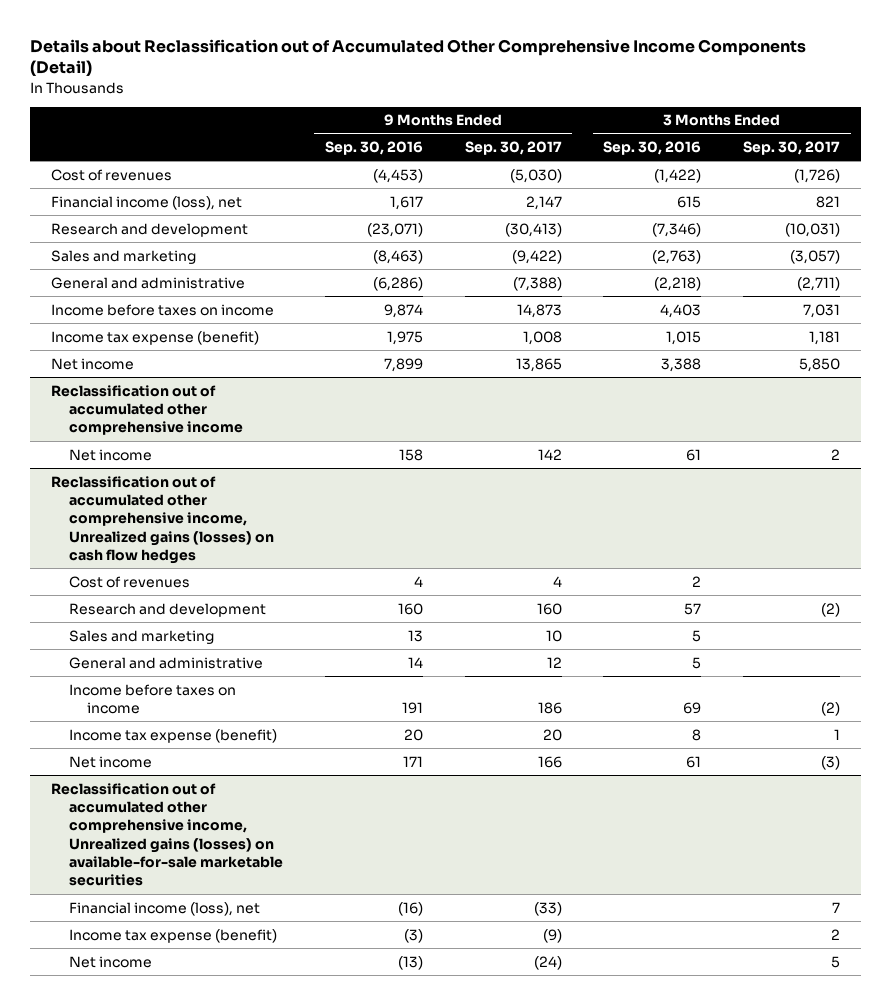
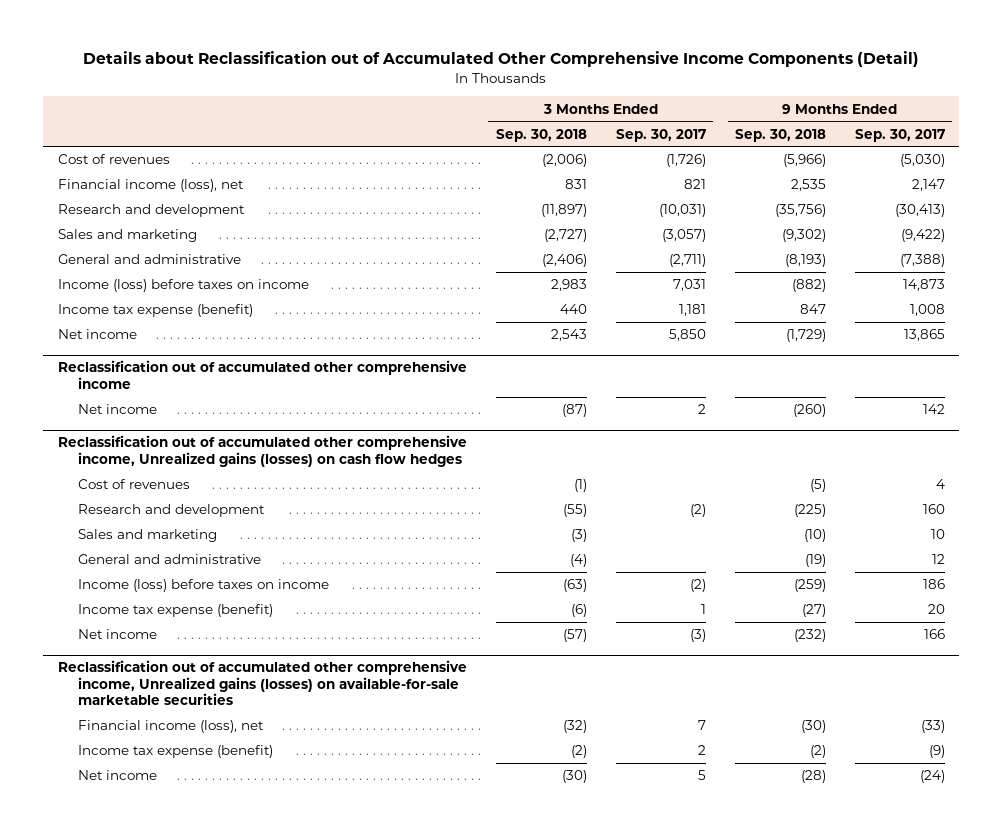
[324,141,423,156] Sep. 30, 2016 -> none
[603,141,702,156] Sep. 30, 2016 -> none
none -> [495,128,587,142] Sep. 30, 2018
none -> [734,128,826,142] Sep. 30, 2018
[50,303,274,316] Income before taxes on income -> [57,279,309,293] Income (loss) before taxes on income
[68,683,236,714] Income before taxes on income -> [77,579,329,593] Income (loss) before taxes on income

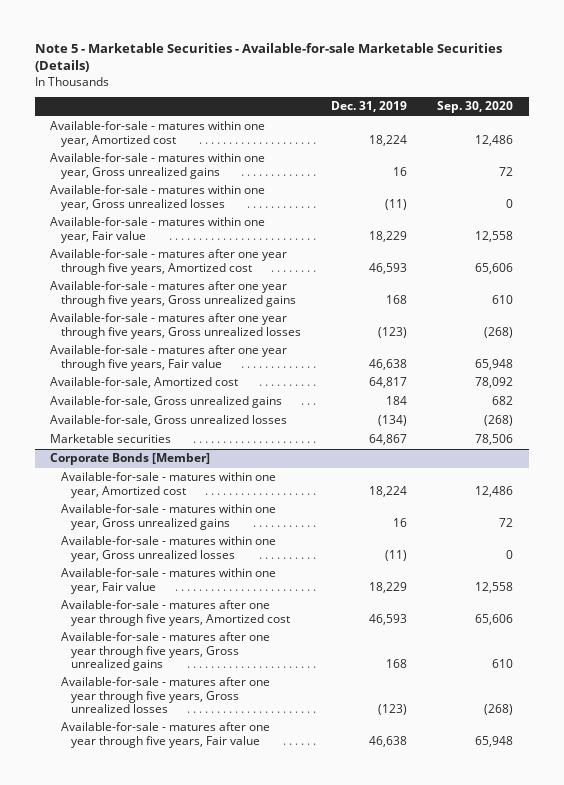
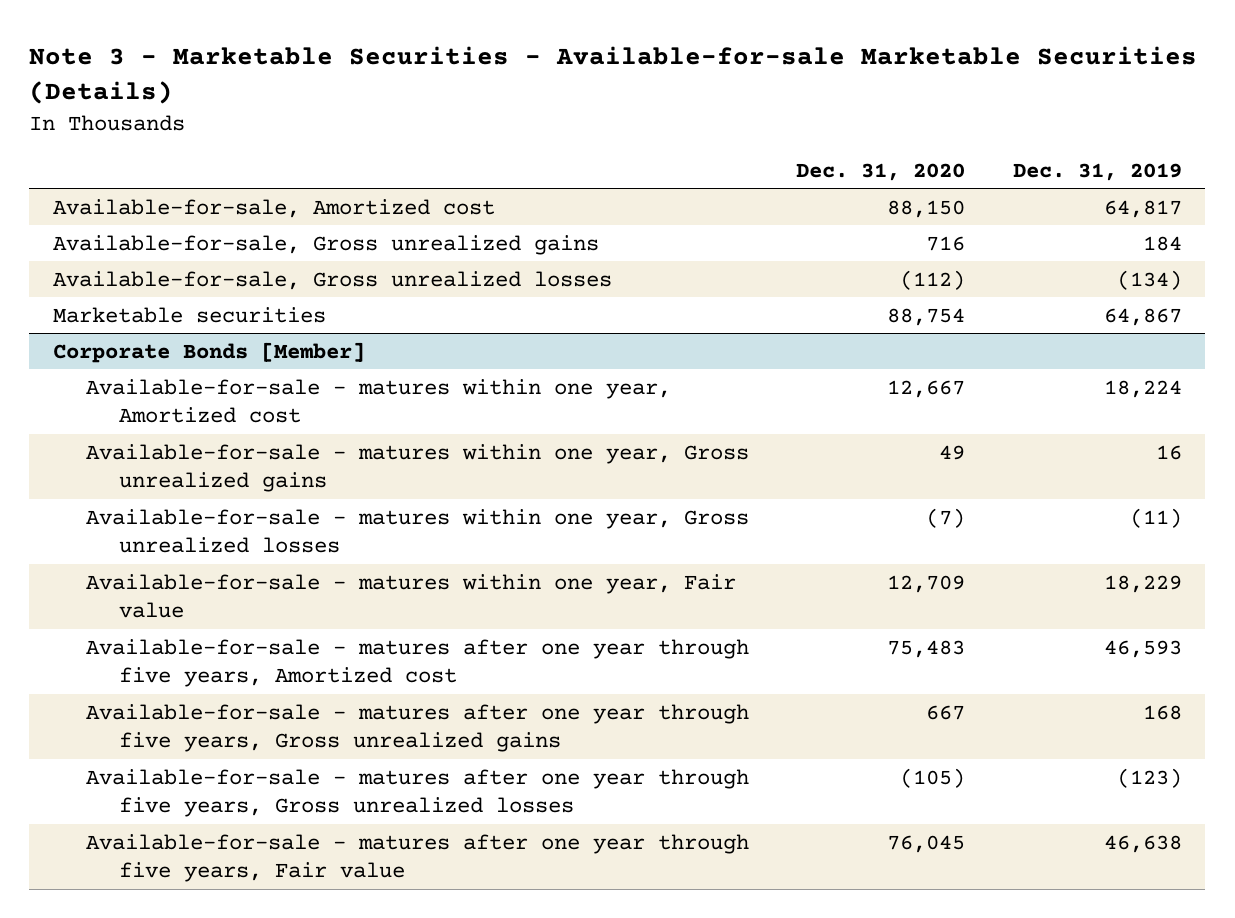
[35,42,503,73] Note 5 - Marketable Securities - Available-for-sale Marketable Securities (Details) -> [29,46,1198,105] Note 3 - Marketable Securities - Available-for-sale Marketable Securities (Details)
[437,101,514,114] Sep. 30, 2020 -> none
none -> [796,162,966,181] Dec. 31, 2020
[50,121,266,147] Available-for-sale - matures within one year, Amortized cost -> none
[50,153,266,179] Available-for-sale - matures within one year, Gross unrealized gains -> none
[50,185,266,211] Available-for-sale - matures within one year, Gross unrealized losses -> none
[50,217,266,243] Available-for-sale - matures within one year, Fair value -> none
[50,249,288,275] Available-for-sale - matures after one year through five years, Amortized cost -> none
[50,281,296,307] Available-for-sale - matures after one year through five years, Gross unrealized gains -> none
[50,313,301,339] Available-for-sale - matures after one year through five years, Gross unrealized losses -> none
[50,345,288,371] Available-for-sale - matures after one year through five years, Fair value -> none

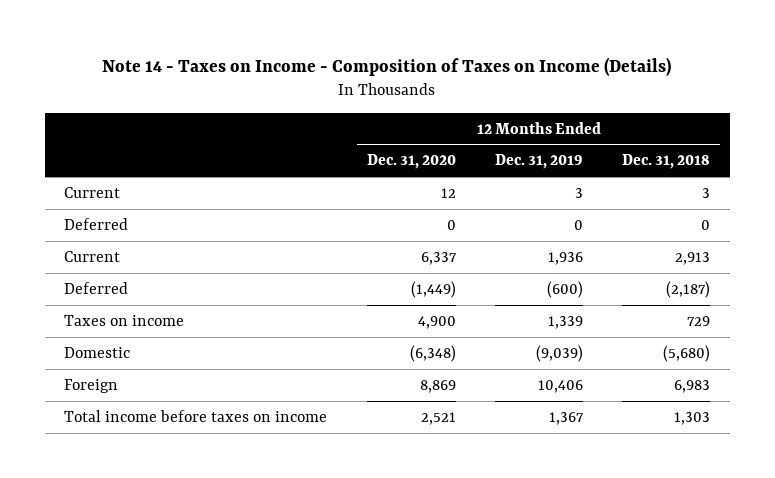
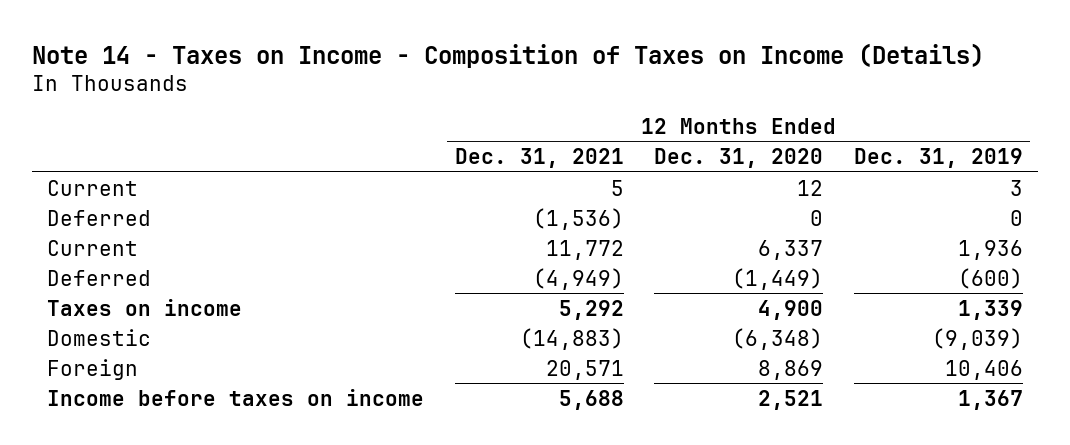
[622,154,711,170] Dec. 31, 2018 -> none
none -> [454,148,624,169] Dec. 31, 2021
[64,409,328,422] Total income before taxes on income -> [47,388,425,406] Income before taxes on income

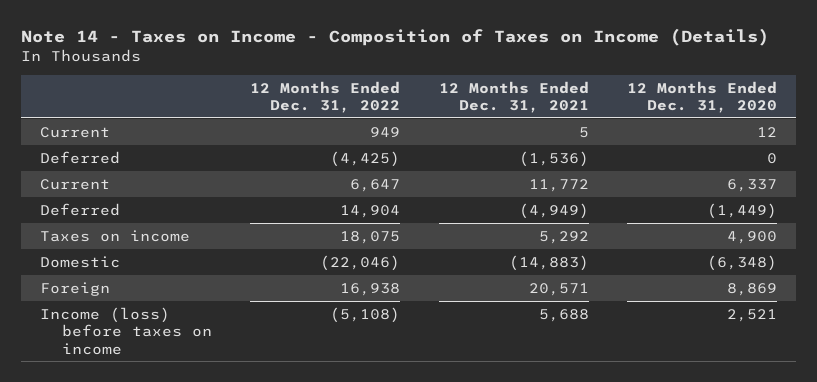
[853,148,1023,169] Dec. 31, 2019 -> none
none -> [250,80,401,114] 12 Months Ended Dec. 31, 2022
[47,388,425,406] Income before taxes on income -> [40,306,212,355] Income (loss) before taxes on income

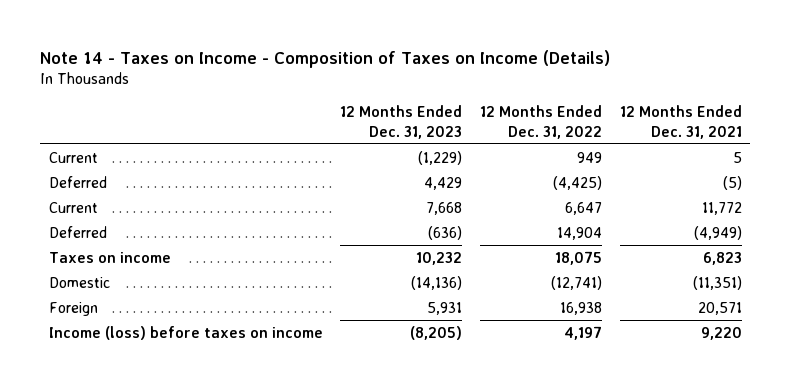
[626,80,777,114] 12 Months Ended Dec. 31, 2020 -> none
none -> [340,105,463,139] 12 Months Ended Dec. 31, 2023
[518,150,589,167] (1,536) -> [722,175,742,190] (5)
[538,230,589,244] 5,292 -> [702,251,742,265] 6,823
[320,254,401,271] (22,046) -> [550,275,602,290] (12,741)
[508,254,589,271] (14,883) -> [692,275,742,290] (11,351)
[330,306,401,323] (5,108) -> [563,325,602,340] 4,197
[538,308,589,322] 5,688 -> [700,326,742,340] 9,220

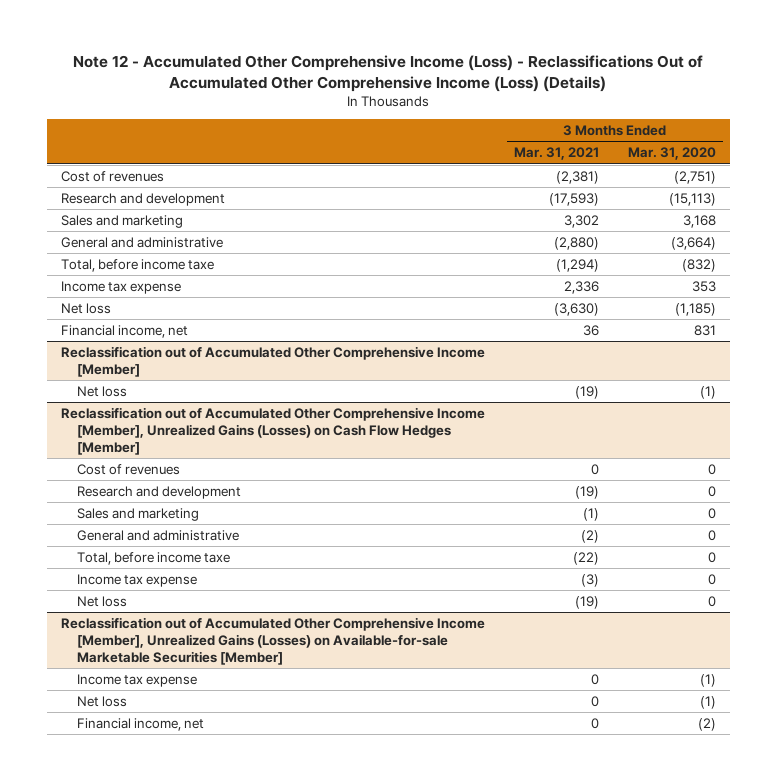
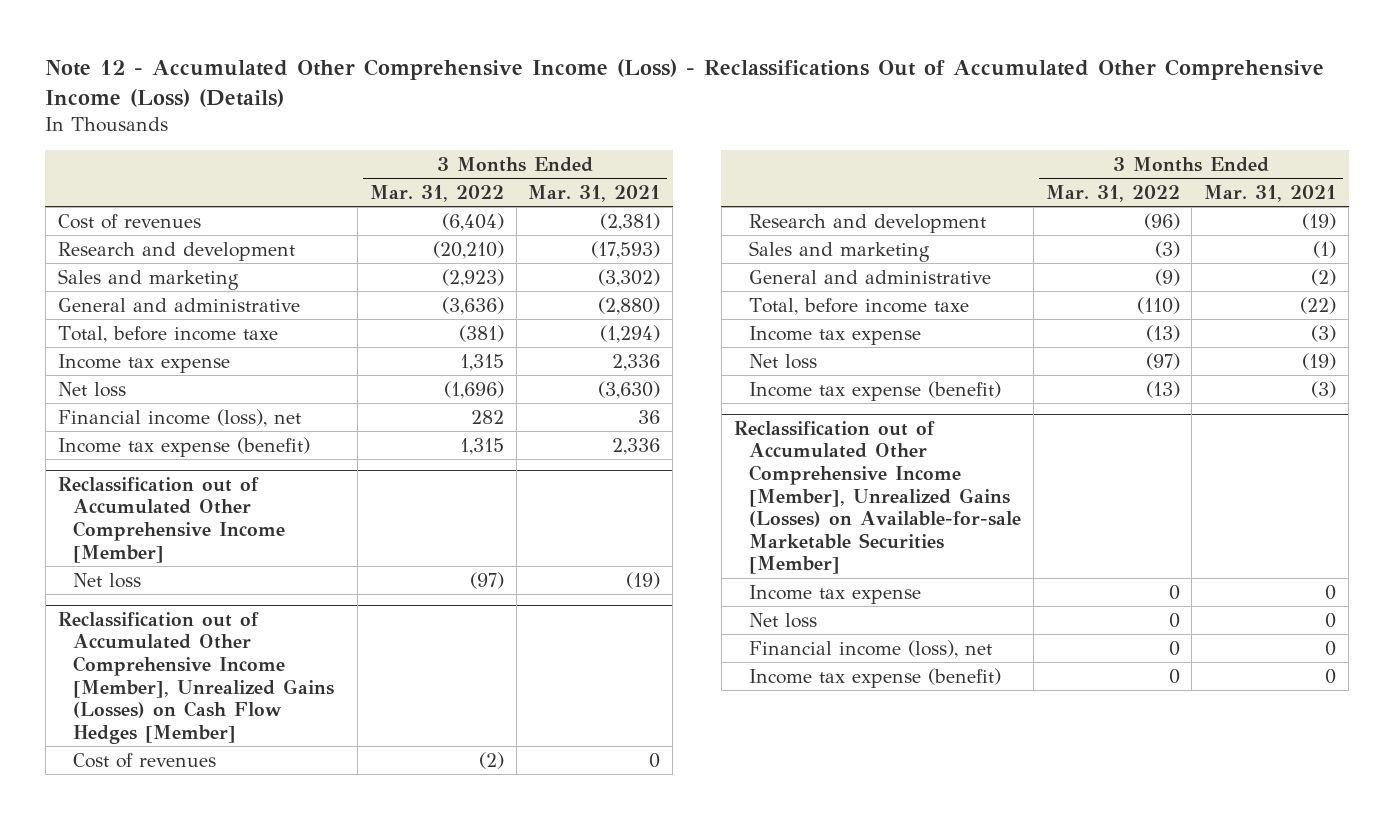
[627,147,716,161] Mar. 31, 2020 -> none
none -> [369,184,504,202] Mar. 31, 2022
[563,214,599,228] 3,302 -> [598,268,661,287] (3,302)
[61,324,189,338] Financial income, net -> [57,408,301,427] Financial income (loss), net
none -> [57,436,310,457] Income tax expense (benefit)
none -> [748,380,1001,401] Income tax expense (benefit)
[76,717,204,731] Financial income, net -> [748,639,992,658] Financial income (loss), net
none -> [748,667,1001,688] Income tax expense (benefit)

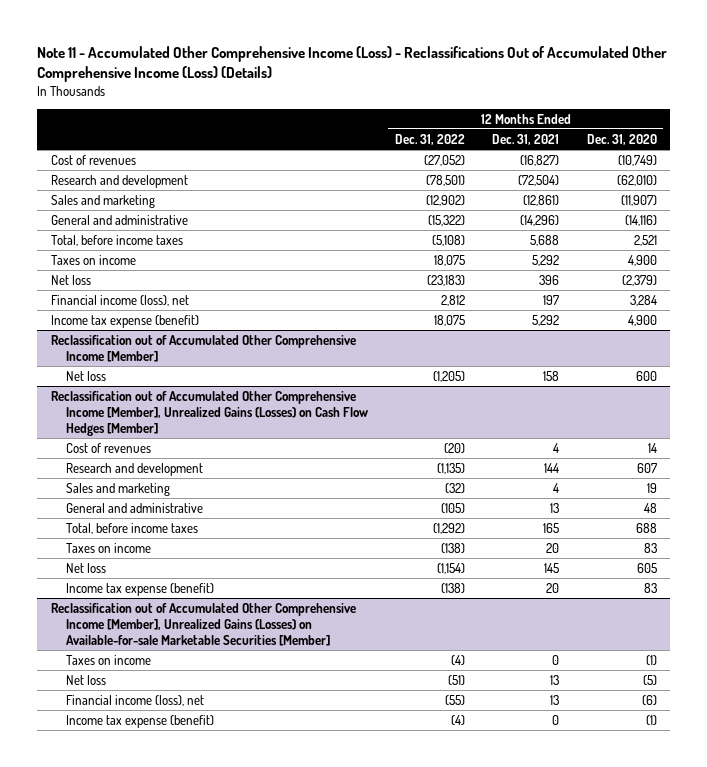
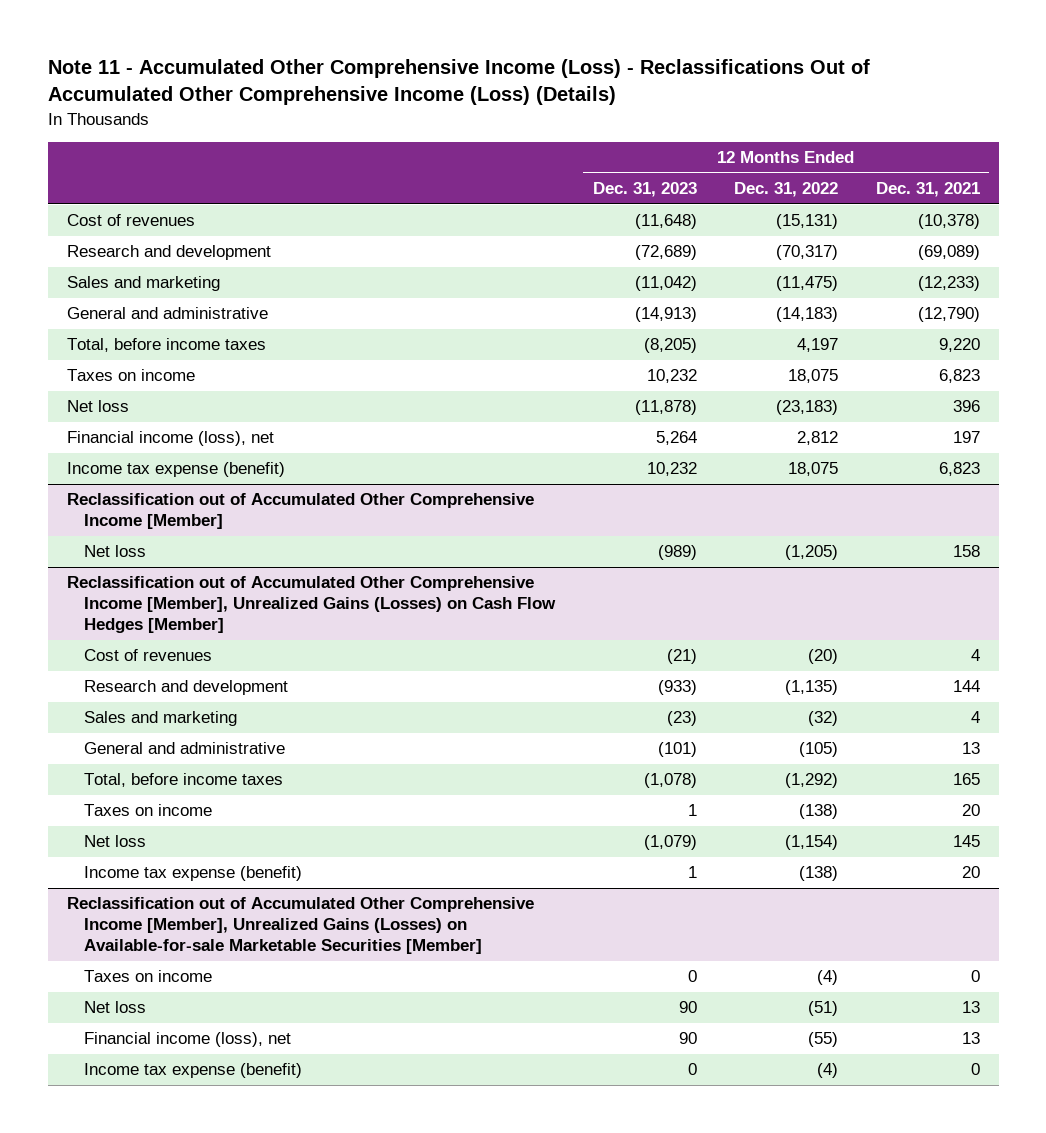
[586,133,657,145] Dec. 31, 2020 -> none
none -> [592,182,697,198] Dec. 31, 2023
[424,154,466,166] (27,052) -> [776,214,839,230] (15,131)
[520,154,560,166] (16,827) -> [917,214,980,230] (10,378)
[426,174,466,186] (78,501) -> [776,245,839,261] (70,317)
[518,174,560,186] (72,504) -> [917,245,980,261] (69,089)
[426,194,466,206] (12,902) -> [776,276,839,292] (11,475)
[523,194,560,206] (12,861) -> [917,276,980,292] (12,233)
[428,214,466,226] (15,322) -> [776,307,839,323] (14,183)
[520,214,560,226] (14,296) -> [917,307,980,323] (12,790)
[432,234,466,246] (5,108) -> [797,338,839,353] 4,197
[530,234,560,246] 5,688 -> [938,338,980,353] 9,220
[532,254,560,266] 5,292 -> [938,369,980,384] 6,823
[532,314,560,326] 5,292 -> [938,462,980,477] 6,823

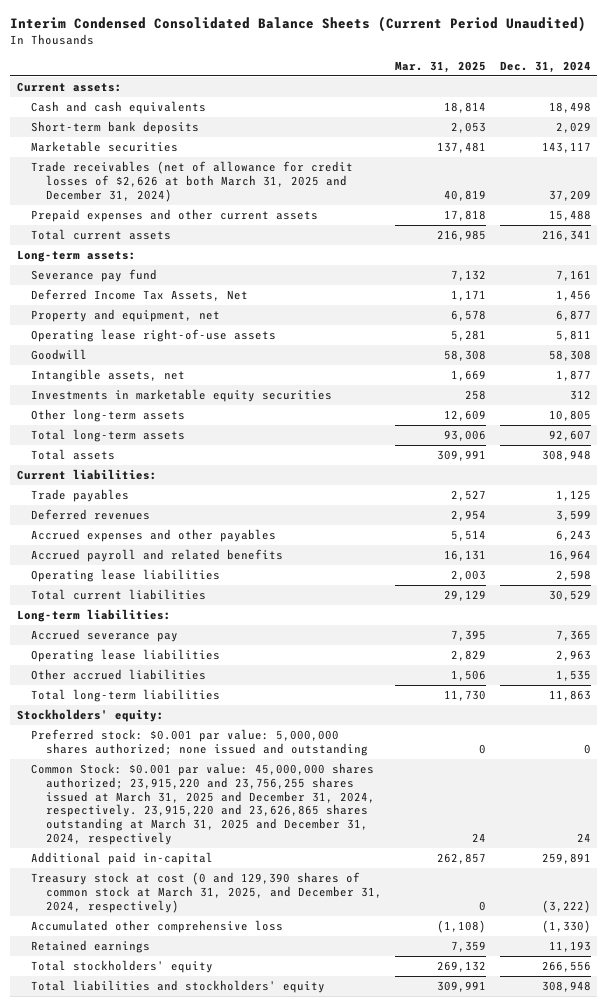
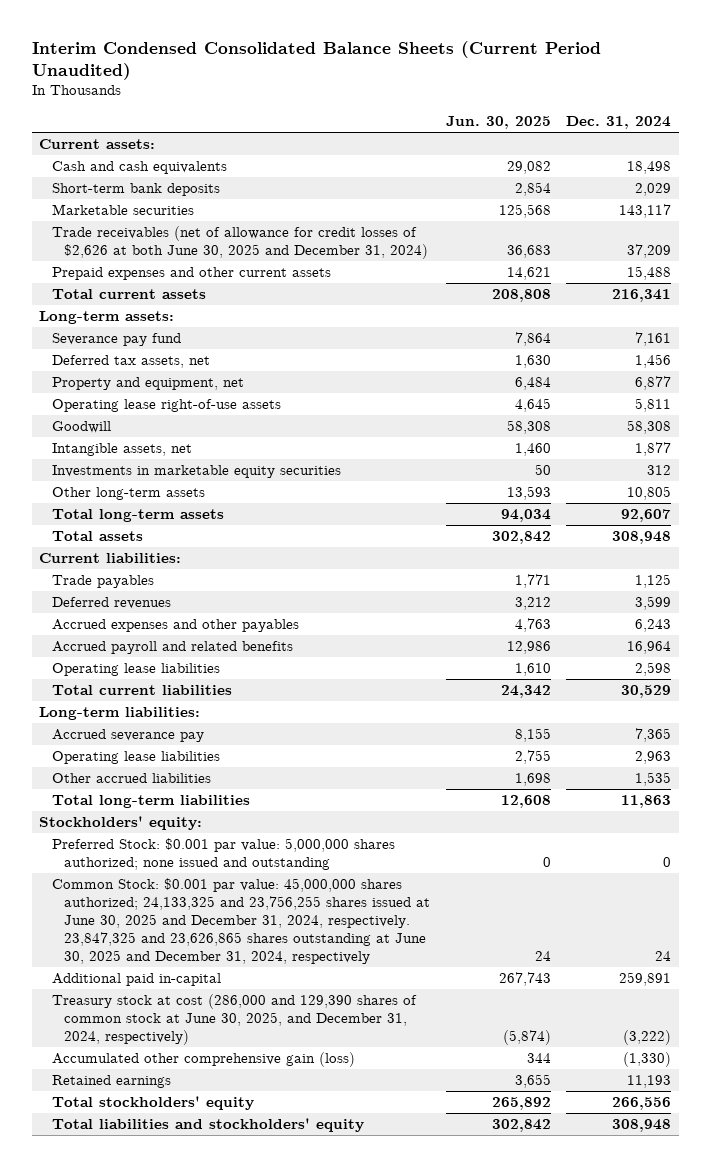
[395,60,487,73] Mar. 31, 2025 -> none
none -> [445,115,551,129] Jun. 30, 2025
[31,161,354,202] Trade receivables (net of allowance for credit losses of $2,626 at both March 31, 2025 and December 31, 2024) -> [51,226,429,260] Trade receivables (net of allowance for credit losses of $2,626 at both June 30, 2025 and December 31, 2024)
[31,289,249,302] Deferred Income Tax Assets, Net -> [51,355,210,369] Deferred tax assets, net
[31,729,368,756] Preferred stock: $0.001 par value: 5,000,000 shares authorized; none issued and outstanding -> [51,838,395,871] Preferred Stock: $0.001 par value: 5,000,000 shares authorized; none issued and outstanding
[31,763,375,845] Common Stock: $0.001 par value: 45,000,000 shares authorized; 23,915,220 and 23,756,255 shares issued at March 31, 2025 and December 31, 2024, respectively. 23,915,220 and 23,626,865 shares outstanding at March 31, 2025 and December 31, 2024, respectively -> [51,878,431,965] Common Stock: $0.001 par value: 45,000,000 shares authorized; 24,133,325 and 23,756,255 shares issued at June 30, 2025 and December 31, 2024, respectively. 23,847,325 and 23,626,865 shares outstanding at June 30, 2025 and December 31, 2024, respectively
[31,872,382,913] Treasury stock at cost (0 and 129,390 shares of common stock at March 31, 2025, and December 31, 2024, respectively) -> [51,994,417,1046] Treasury stock at cost (286,000 and 129,390 shares of common stock at June 30, 2025, and December 31, 2024, respectively)
[31,920,284,934] Accumulated other comprehensive loss -> [51,1052,355,1068] Accumulated other comprehensive gain (loss)

